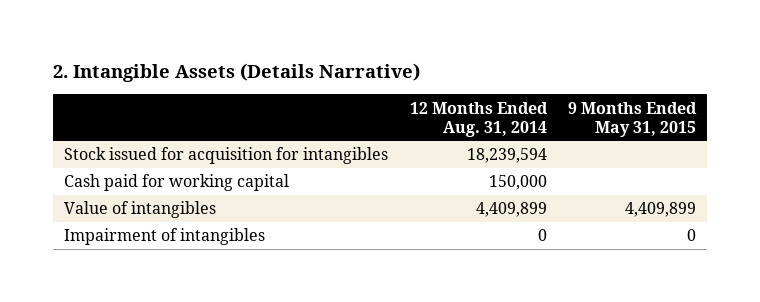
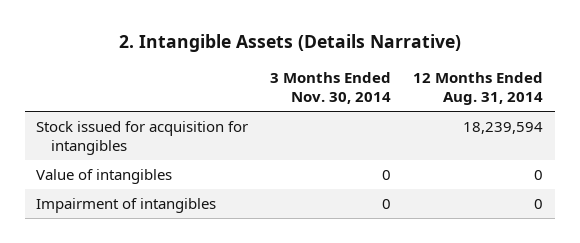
[568,101,698,137] 9 Months Ended May 31, 2015 -> none
none -> [270,72,392,105] 3 Months Ended Nov. 30, 2014
[63,174,289,192] Cash paid for working capital -> none
[475,202,547,218] 4,409,899 -> [534,170,544,181] 0

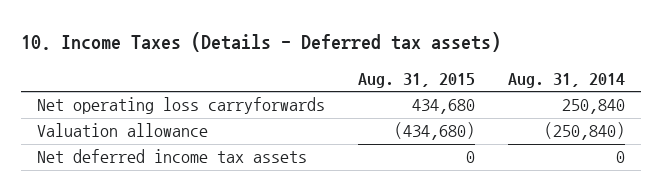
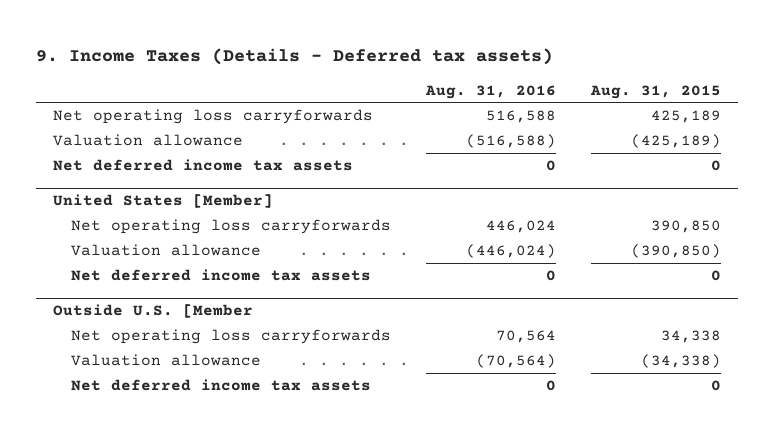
[20,31,501,52] 10. Income Taxes (Details - Deferred tax assets) -> [35,48,553,66] 9. Income Taxes (Details - Deferred tax assets)
[507,72,625,88] Aug. 31, 2014 -> none
none -> [425,84,557,99] Aug. 31, 2016
[411,99,475,115] 434,680 -> [650,110,721,124] 425,189
[393,122,475,141] (434,680) -> [630,134,721,149] (425,189)
none -> [53,194,274,209] United States [Member]
none -> [71,219,392,235] Net operating loss carryforwards
none -> [71,244,262,257] Valuation allowance
none -> [71,269,372,282] Net deferred income tax assets
none -> [53,304,254,319] Outside U.S. [Member
none -> [71,329,392,345] Net operating loss carryforwards
none -> [71,354,262,367] Valuation allowance
none -> [71,379,372,392] Net deferred income tax assets

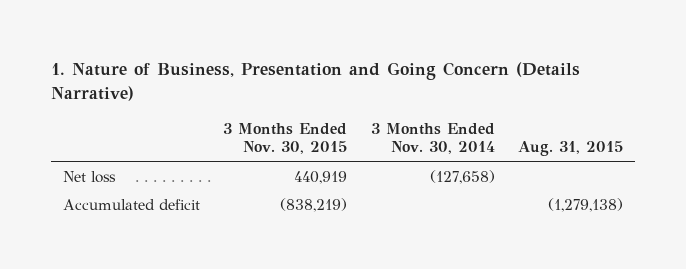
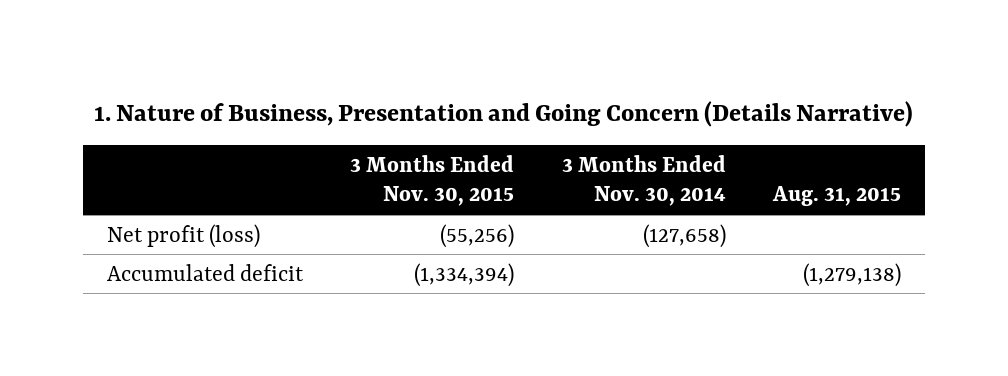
[62,170,116,183] Net loss -> [106,223,260,248] Net profit (loss)
[294,170,348,184] 440,919 -> [440,223,515,248] (55,256)
[280,197,348,212] (838,219) -> [414,262,515,287] (1,334,394)

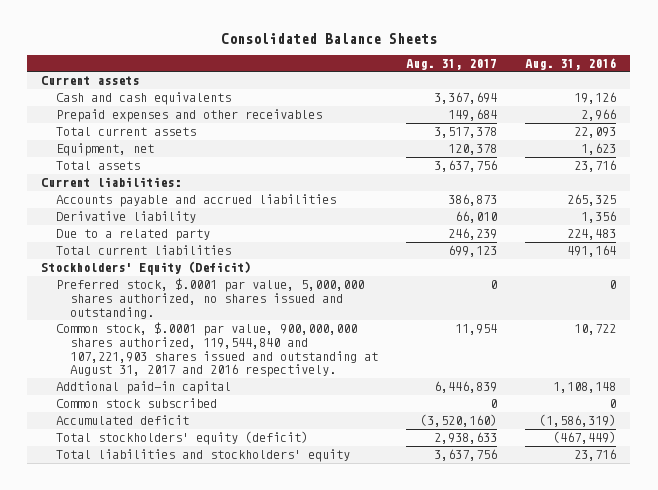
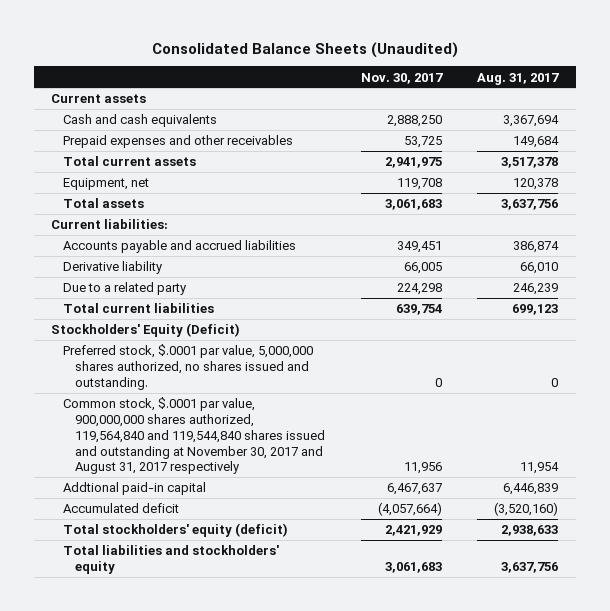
[220,32,437,44] Consolidated Balance Sheets -> [151,41,458,58] Consolidated Balance Sheets (Unaudited)
[525,57,617,70] Aug. 31, 2016 -> none
none -> [360,72,443,84] Nov. 30, 2017
[448,194,498,207] 386,873 -> [513,241,560,254] 386,874
[55,322,379,378] Common stock, $.0001 par value, 900,000,000 shares authorized, 119,544,840 and 107,221,903 shares issued and outstanding at August 31, 2017 and 2016 respectively. -> [63,397,325,475] Common stock, $.0001 par value, 900,000,000 shares authorized, 119,564,840 and 119,544,840 shares issued and outstanding at November 30, 2017 and August 31, 2017 respectively
[55,398,217,409] Common stock subscribed -> none

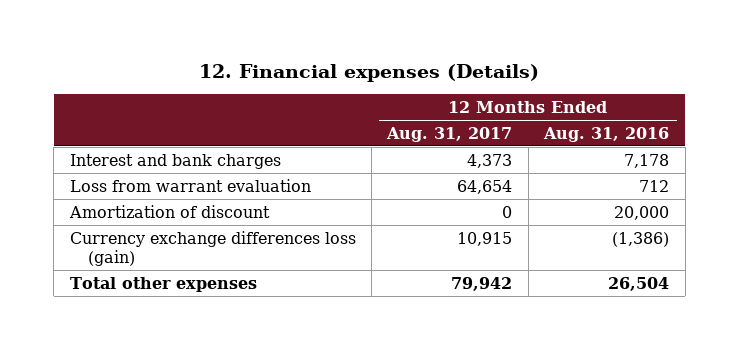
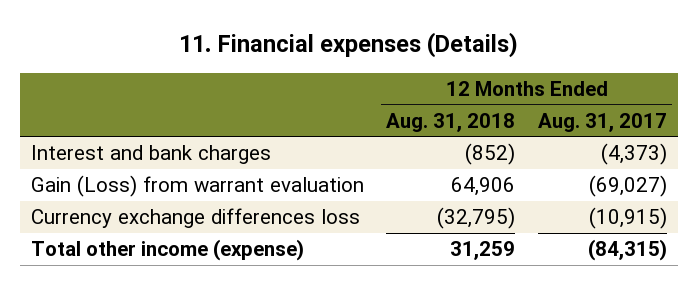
[199,64,540,83] 12. Financial expenses (Details) -> [178,32,518,59] 11. Financial expenses (Details)
[543,126,670,142] Aug. 31, 2016 -> none
none -> [386,112,516,132] Aug. 31, 2018
[68,204,270,218] Amortization of discount -> none
[467,153,513,168] 4,373 -> [600,143,667,166] (4,373)
[69,178,311,192] Loss from warrant evaluation -> [31,175,365,198] Gain (Loss) from warrant evaluation
[457,179,513,194] 64,654 -> [588,175,667,198] (69,027)
[69,230,356,266] Currency exchange differences loss (gain) -> [31,208,361,229] Currency exchange differences loss
[457,231,513,246] 10,915 -> [588,207,667,230] (10,915)
[69,276,257,292] Total other expenses -> [31,239,305,262] Total other income (expense)
[451,276,513,291] 79,942 -> [587,239,667,262] (84,315)

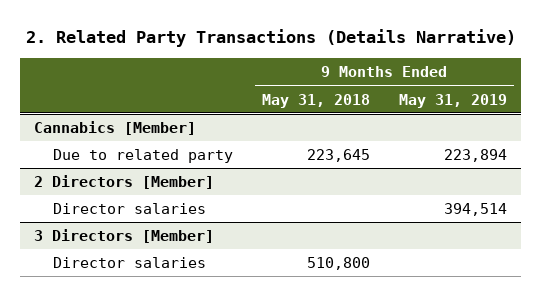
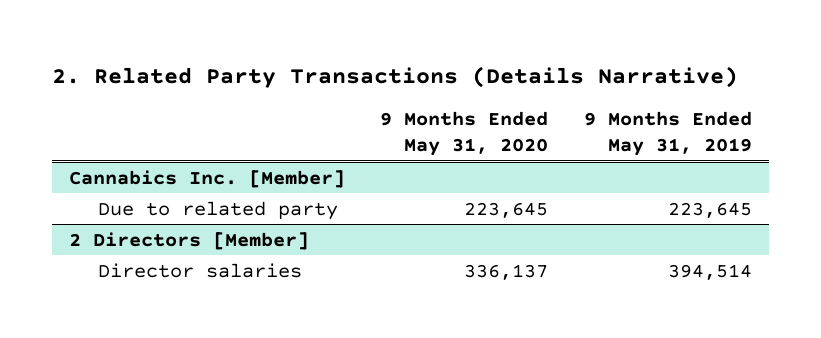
[262,93,371,108] May 31, 2018 -> none
none -> [380,111,549,157] 9 Months Ended May 31, 2020
[34,121,197,136] Cannabics [Member] -> [69,169,346,188] Cannabics Inc. [Member]
[443,149,507,163] 223,894 -> [667,201,752,218] 223,645
[34,229,215,244] 3 Directors [Member] -> none
[53,257,207,269] Director salaries -> none

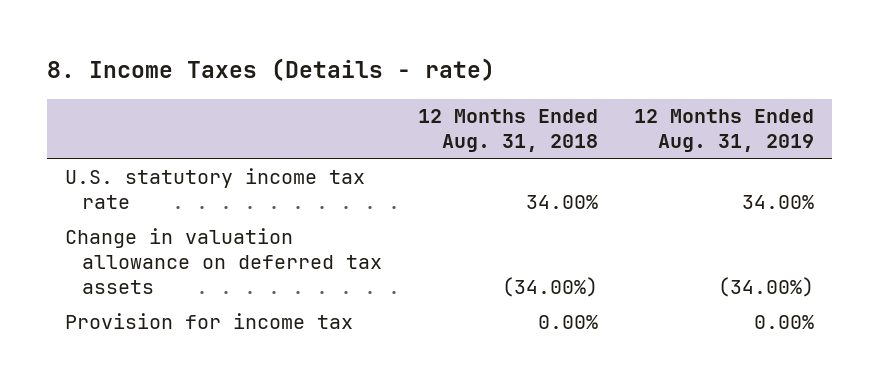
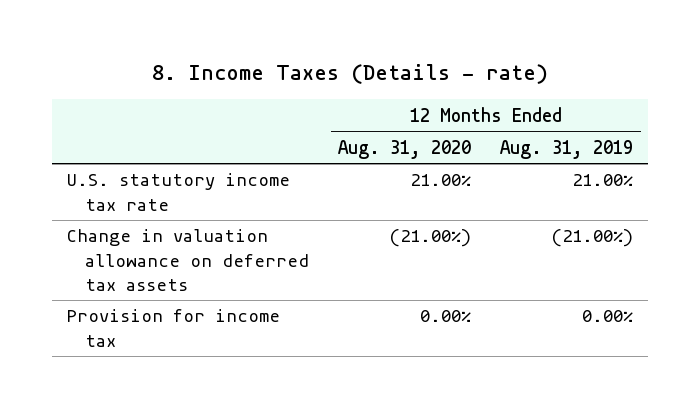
[418,109,599,153] 12 Months Ended Aug. 31, 2018 -> none
none -> [338,139,472,159] Aug. 31, 2020
[742,194,815,209] 34.00% -> [572,174,634,187] 21.00%
[718,277,815,298] (34.00%) -> [551,229,634,248] (21.00%)

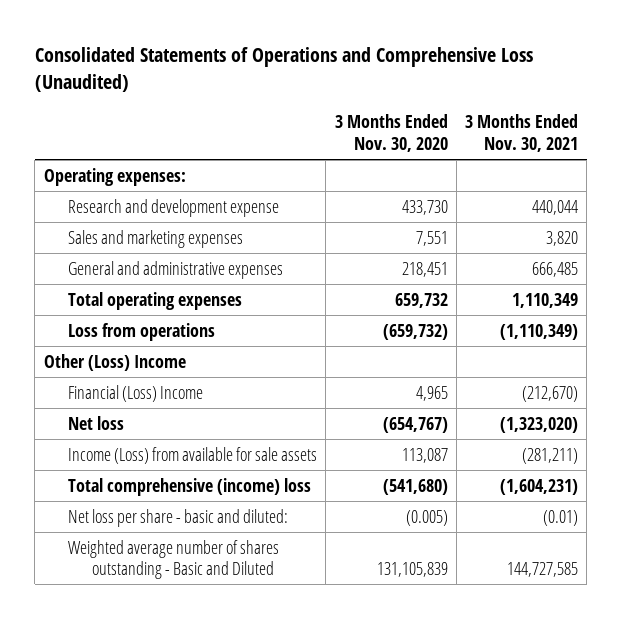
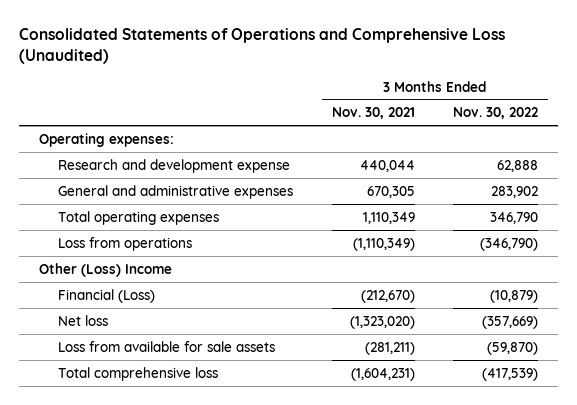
[334,114,448,152] 3 Months Ended Nov. 30, 2020 -> none
none -> [453,107,539,120] Nov. 30, 2022
[67,229,243,248] Sales and marketing expenses -> none
[532,261,579,277] 666,485 -> [366,185,415,198] 670,305
[67,384,203,402] Financial (Loss) Income -> [58,288,156,303] Financial (Loss)
[67,508,288,527] Net loss per share - basic and diluted: -> none
[67,539,279,580] Weighted average number of shares outstanding - Basic and Diluted -> none
[67,446,317,464] Income (Loss) from available for sale assets -> [58,340,276,352] Loss from available for sale assets
[67,477,311,496] Total comprehensive (income) loss -> [58,366,219,381] Total comprehensive loss

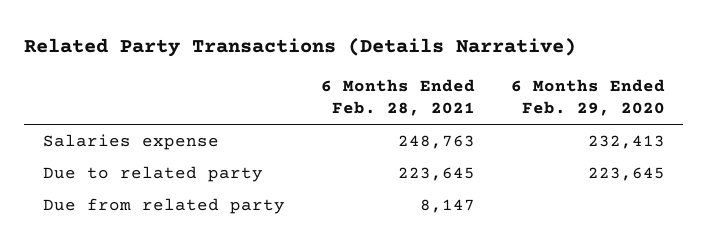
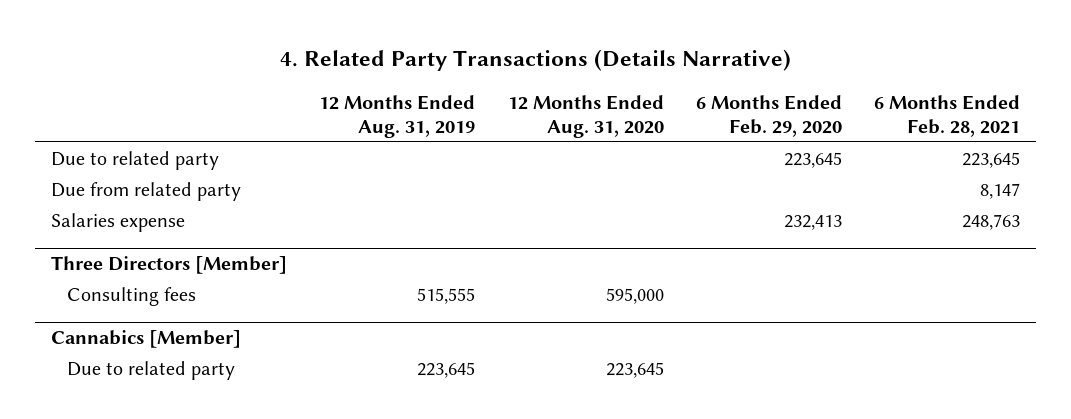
[24,37,577,57] Related Party Transactions (Details Narrative) -> [279,49,791,72] 4. Related Party Transactions (Details Narrative)
none -> [319,94,476,138] 12 Months Ended Aug. 31, 2019
none -> [507,94,664,138] 12 Months Ended Aug. 31, 2020
[42,134,219,151] Salaries expense -> [51,213,186,233] Salaries expense
none -> [51,256,288,275] Three Directors [Member]
none -> [67,287,197,307] Consulting fees
none -> [51,330,242,349] Cannabics [Member]
none -> [67,361,236,381] Due to related party

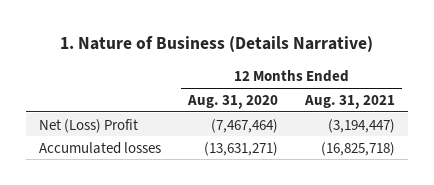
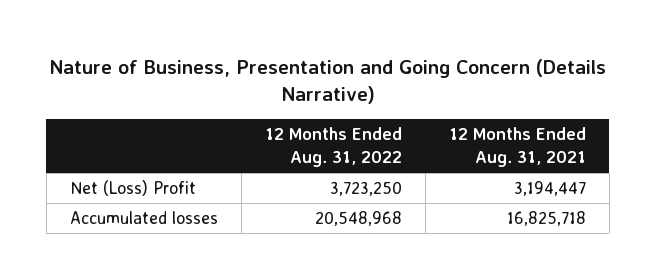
[60,36,374,53] 1. Nature of Business (Details Narrative) -> [48,58,606,105] Nature of Business, Presentation and Going Concern (Details Narrative)
[187,94,279,109] Aug. 31, 2020 -> none
none -> [264,127,402,167] 12 Months Ended Aug. 31, 2022
[327,118,395,133] (3,194,447) -> [513,181,586,197] 3,194,447
[320,141,395,156] (16,825,718) -> [506,211,586,227] 16,825,718

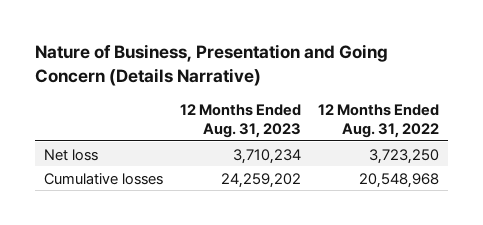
[448,127,586,167] 12 Months Ended Aug. 31, 2021 -> none
none -> [179,103,301,139] 12 Months Ended Aug. 31, 2023
[69,180,196,197] Net (Loss) Profit -> [43,148,98,161] Net loss
[69,211,218,225] Accumulated losses -> [43,172,163,185] Cumulative losses

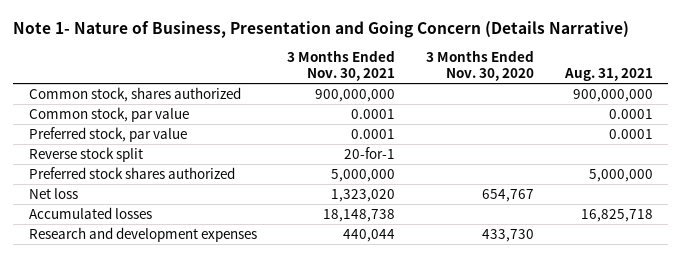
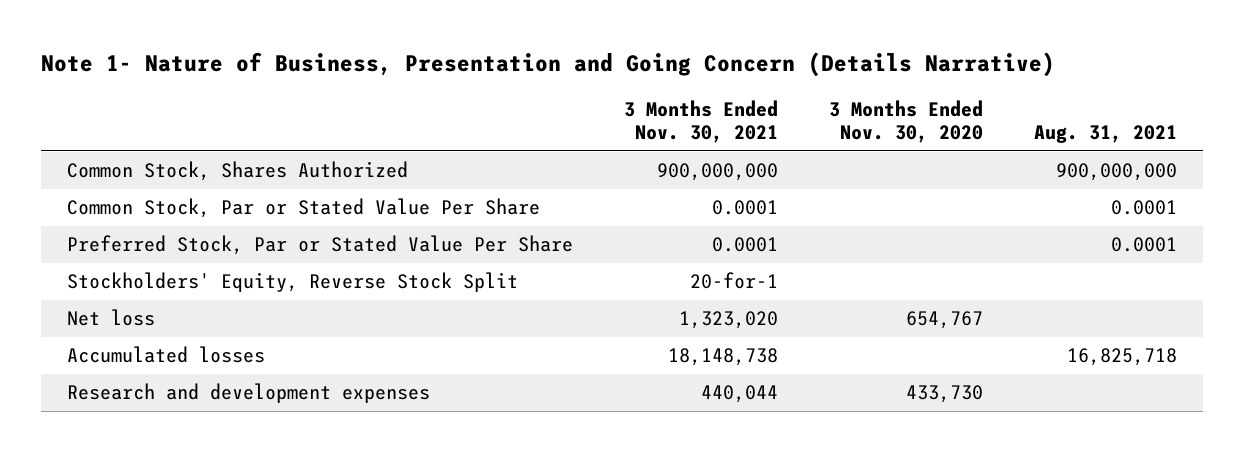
[28,166,235,179] Preferred stock shares authorized -> none
[28,86,241,102] Common stock, shares authorized -> [66,161,408,182] Common Stock, Shares Authorized
[28,106,189,122] Common stock, par value -> [66,198,540,219] Common Stock, Par or Stated Value Per Share
[28,126,187,142] Preferred stock, par value -> [66,235,573,256] Preferred Stock, Par or Stated Value Per Share
[28,146,143,162] Reverse stock split -> [66,272,518,293] Stockholders' Equity, Reverse Stock Split

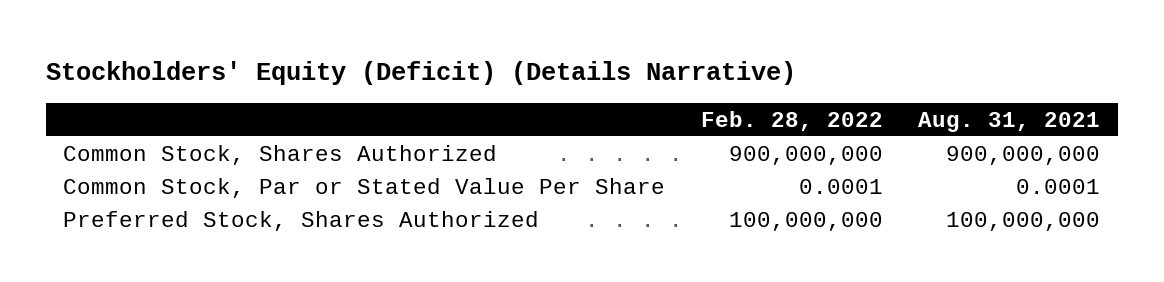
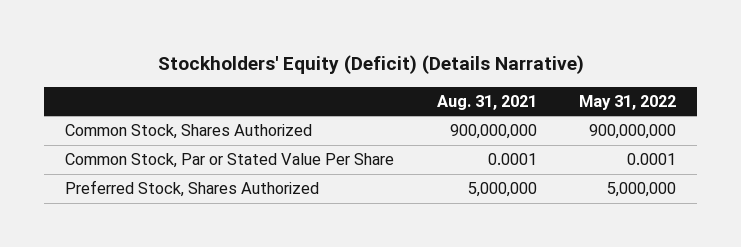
[700,110,883,131] Feb. 28, 2022 -> none
none -> [578,95,676,111] May 31, 2022
[946,211,1101,231] 100,000,000 -> [467,182,537,198] 5,000,000

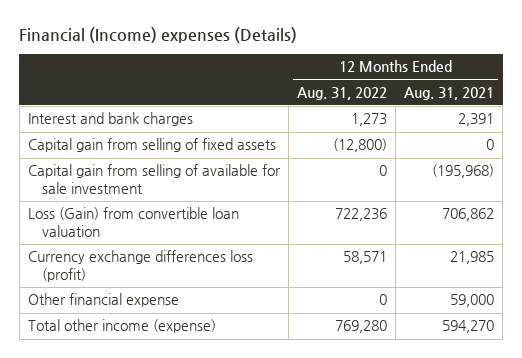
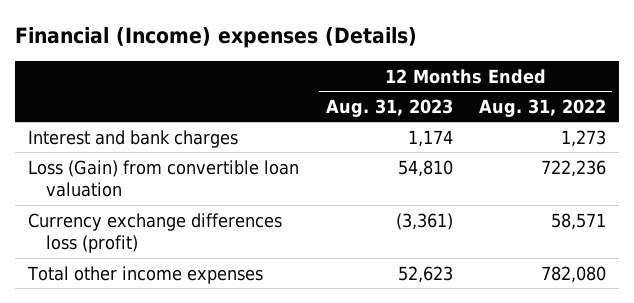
[404,86,495,100] Aug. 31, 2021 -> none
none -> [325,98,453,117] Aug. 31, 2023
[27,138,276,153] Capital gain from selling of fixed assets -> none
[27,164,281,194] Capital gain from selling of available for sale investment -> none
[27,293,179,308] Other financial expense -> none
[27,319,216,334] Total other income (expense) -> [27,265,264,284] Total other income expenses
[334,320,387,334] 769,280 -> [540,265,606,283] 782,080

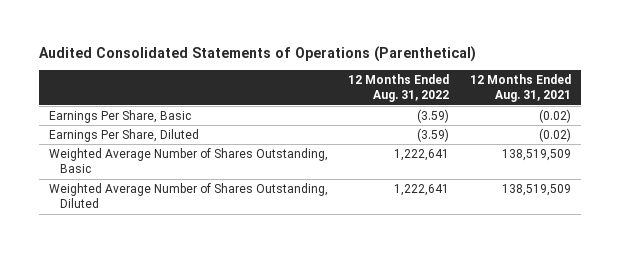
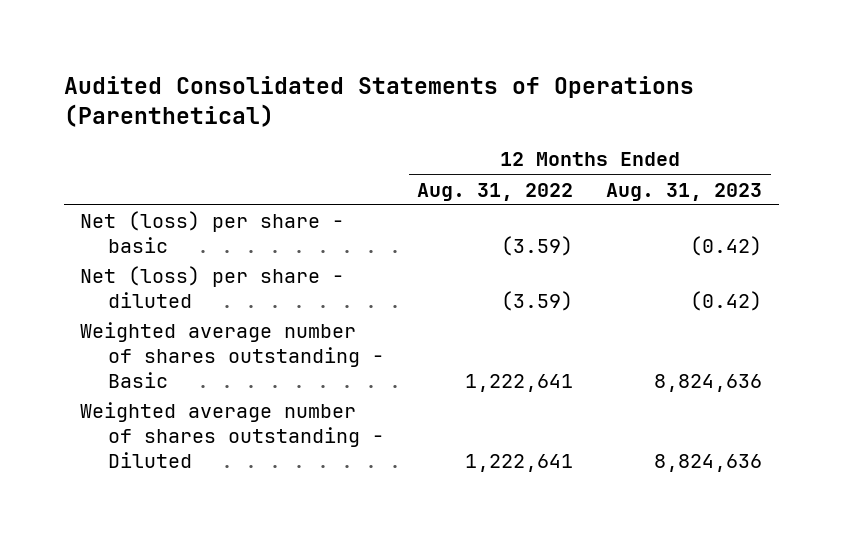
[469,73,571,103] 12 Months Ended Aug. 31, 2021 -> none
none -> [606,182,763,201] Aug. 31, 2023
[49,109,192,123] Earnings Per Share, Basic -> [80,211,345,254] Net (loss) per share - basic
[49,128,200,142] Earnings Per Share, Diluted -> [80,266,345,309] Net (loss) per share - diluted
[49,147,329,174] Weighted Average Number of Shares Outstanding, Basic -> [80,322,385,388] Weighted average number of shares outstanding - Basic
[49,182,329,209] Weighted Average Number of Shares Outstanding, Diluted -> [80,402,385,468] Weighted average number of shares outstanding - Diluted

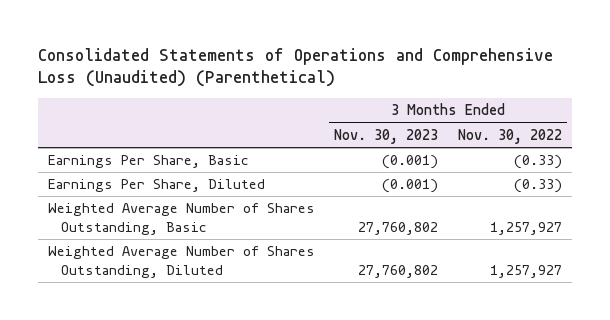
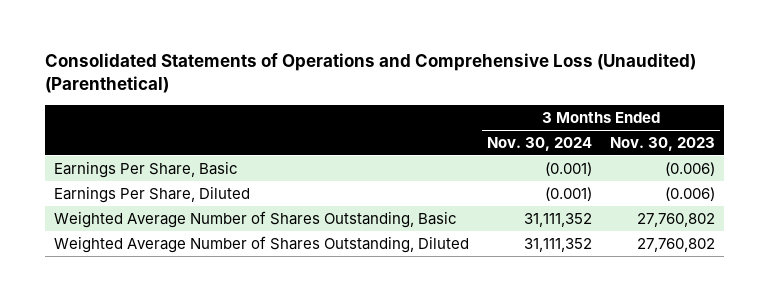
[457,128,562,144] Nov. 30, 2022 -> none
none -> [486,136,592,151] Nov. 30, 2024
[382,155,439,170] (0.001) -> [665,161,716,176] (0.006)
[382,179,439,194] (0.001) -> [665,186,716,201] (0.006)

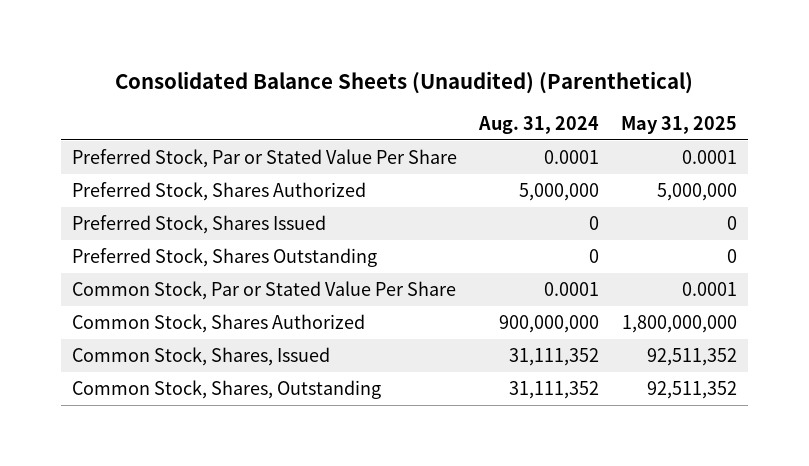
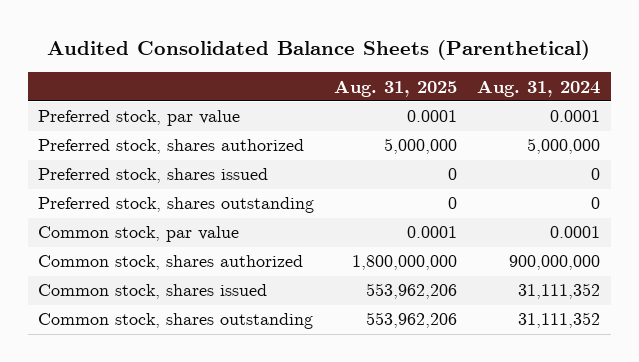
[115,70,694,94] Consolidated Balance Sheets (Unaudited) (Parenthetical) -> [47,39,591,60] Audited Consolidated Balance Sheets (Parenthetical)
[621,115,738,134] May 31, 2025 -> none
none -> [334,79,458,97] Aug. 31, 2025
[71,149,457,169] Preferred Stock, Par or Stated Value Per Share -> [38,110,241,127] Preferred stock, par value
[71,182,366,202] Preferred Stock, Shares Authorized -> [38,139,305,155] Preferred stock, shares authorized
[71,215,326,235] Preferred Stock, Shares Issued -> [38,168,269,184] Preferred stock, shares issued
[71,248,377,268] Preferred Stock, Shares Outstanding -> [38,197,315,214] Preferred stock, shares outstanding
[71,281,456,301] Common Stock, Par or Stated Value Per Share -> [38,226,240,243] Common stock, par value
[71,314,365,334] Common Stock, Shares Authorized -> [38,255,304,271] Common stock, shares authorized
[71,347,330,367] Common Stock, Shares, Issued -> [38,284,268,300] Common stock, shares issued
[71,380,381,400] Common Stock, Shares, Outstanding -> [38,313,314,330] Common stock, shares outstanding

